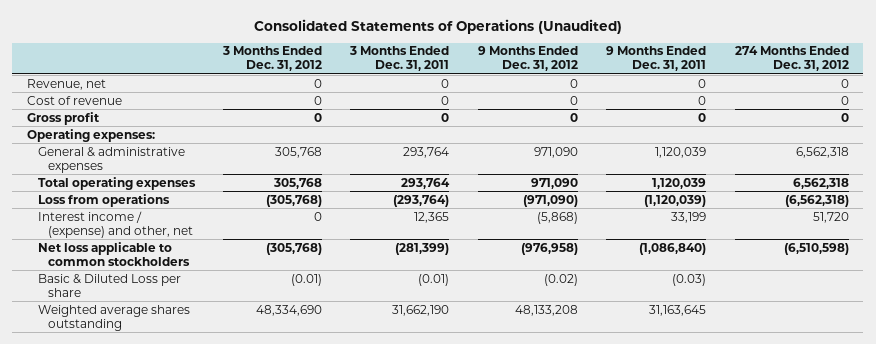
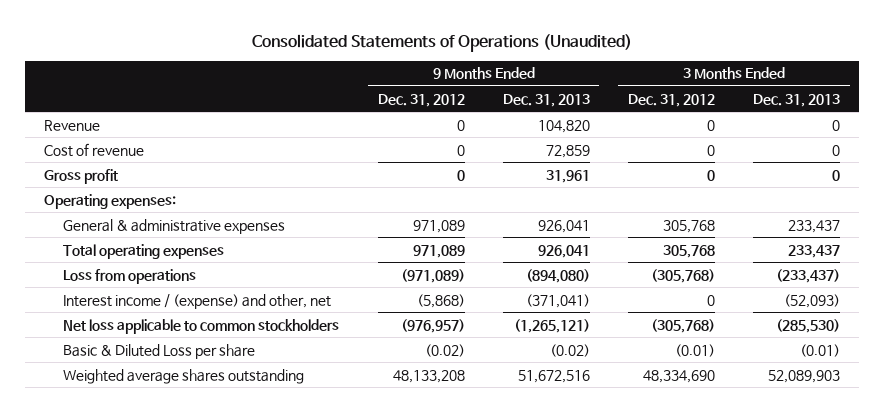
[349,46,450,72] 3 Months Ended Dec. 31, 2011 -> none
[606,46,707,72] 9 Months Ended Dec. 31, 2011 -> none
[734,46,849,72] 274 Months Ended Dec. 31, 2012 -> none
none -> [502,93,590,107] Dec. 31, 2013
none -> [753,93,841,107] Dec. 31, 2013
[26,78,106,90] Revenue, net -> [44,119,101,131] Revenue
[533,146,578,158] 971,090 -> [412,219,465,233] 971,089
[530,177,578,189] 971,090 -> [412,244,465,258] 971,089
[522,194,578,207] (971,090) -> [400,268,465,283] (971,089)
[520,242,578,255] (976,958) -> [400,318,465,333] (976,957)

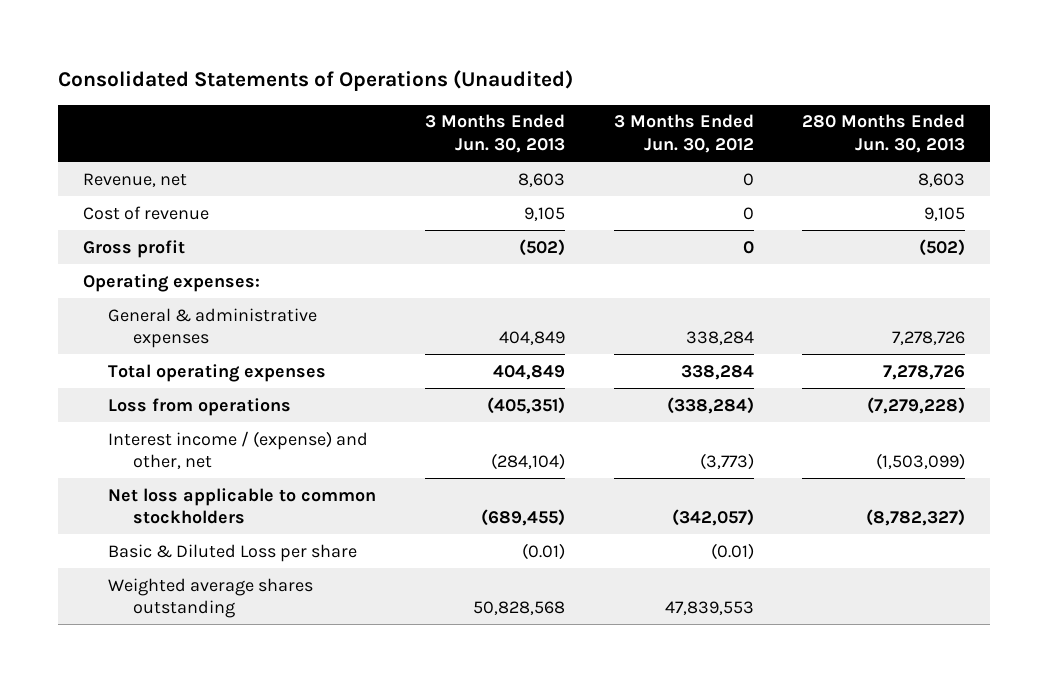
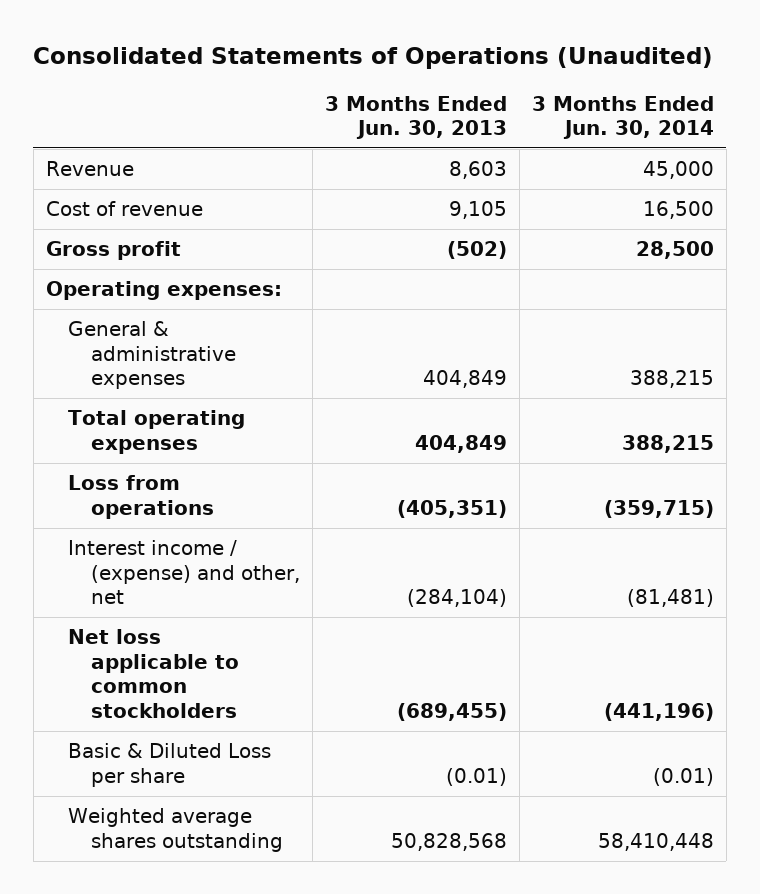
[613,114,754,153] 3 Months Ended Jun. 30, 2012 -> none
[802,114,966,153] 280 Months Ended Jun. 30, 2013 -> none
none -> [531,95,714,140] 3 Months Ended Jun. 30, 2014
[82,172,187,187] Revenue, net -> [45,161,134,177] Revenue

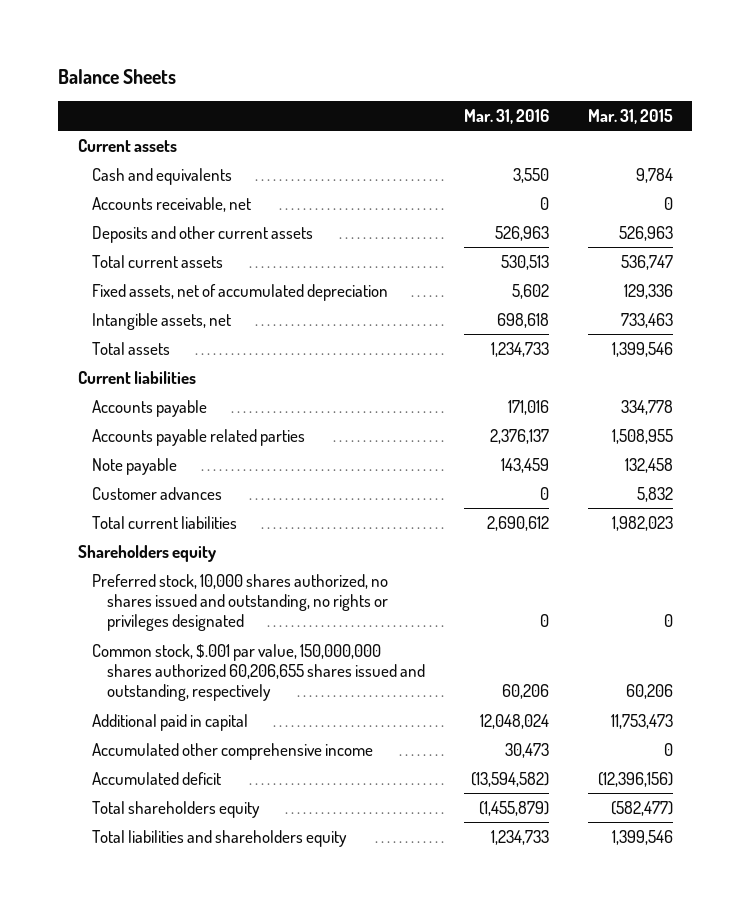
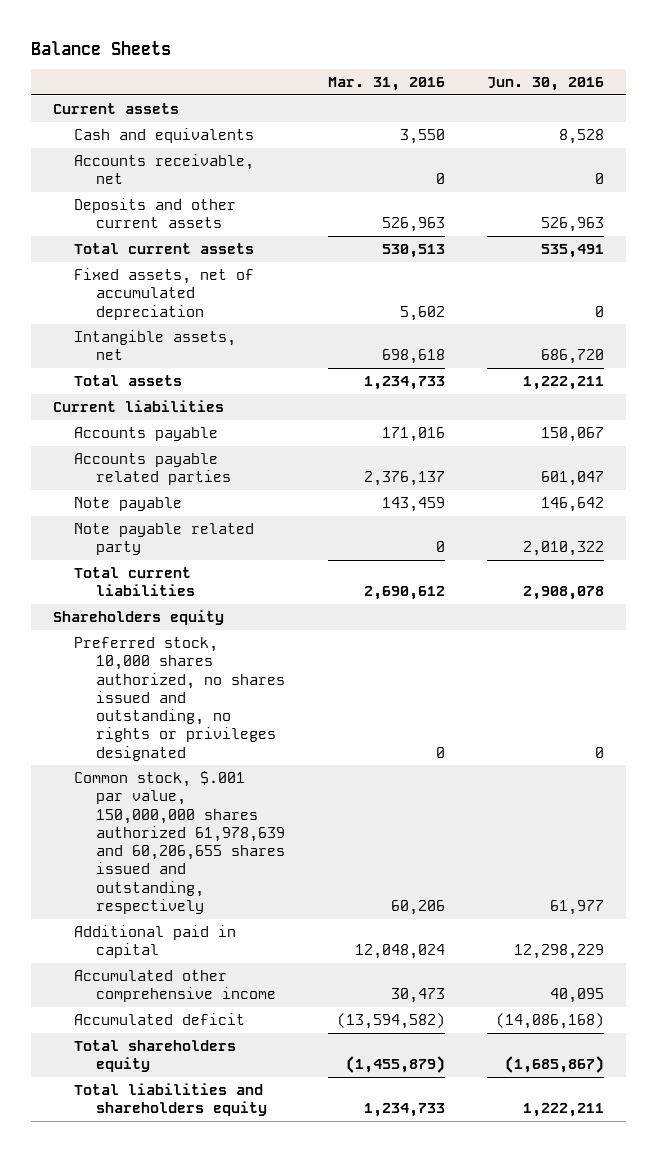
[587,108,673,124] Mar. 31, 2015 -> none
none -> [487,77,605,92] Jun. 30, 2016
[92,486,223,500] Customer advances -> none
none -> [74,523,255,556] Note payable related party
[92,643,425,702] Common stock, $.001 par value, 150,000,000 shares authorized 60,206,655 shares issued and outstanding, respectively -> [74,771,286,914] Common stock, $.001 par value, 150,000,000 shares authorized 61,978,639 and 60,206,655 shares issued and outstanding, respectively

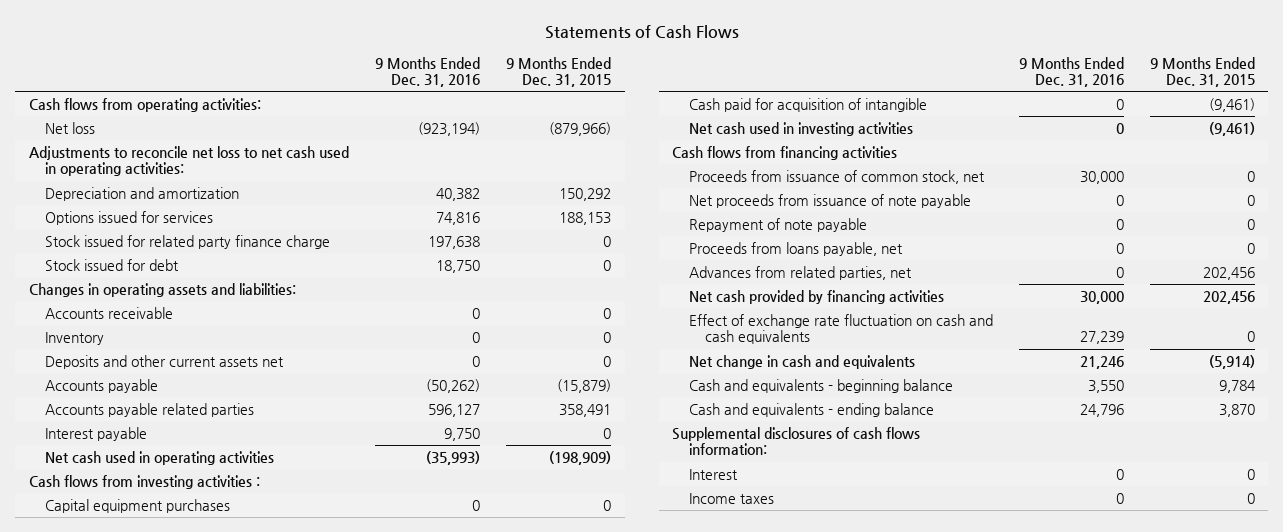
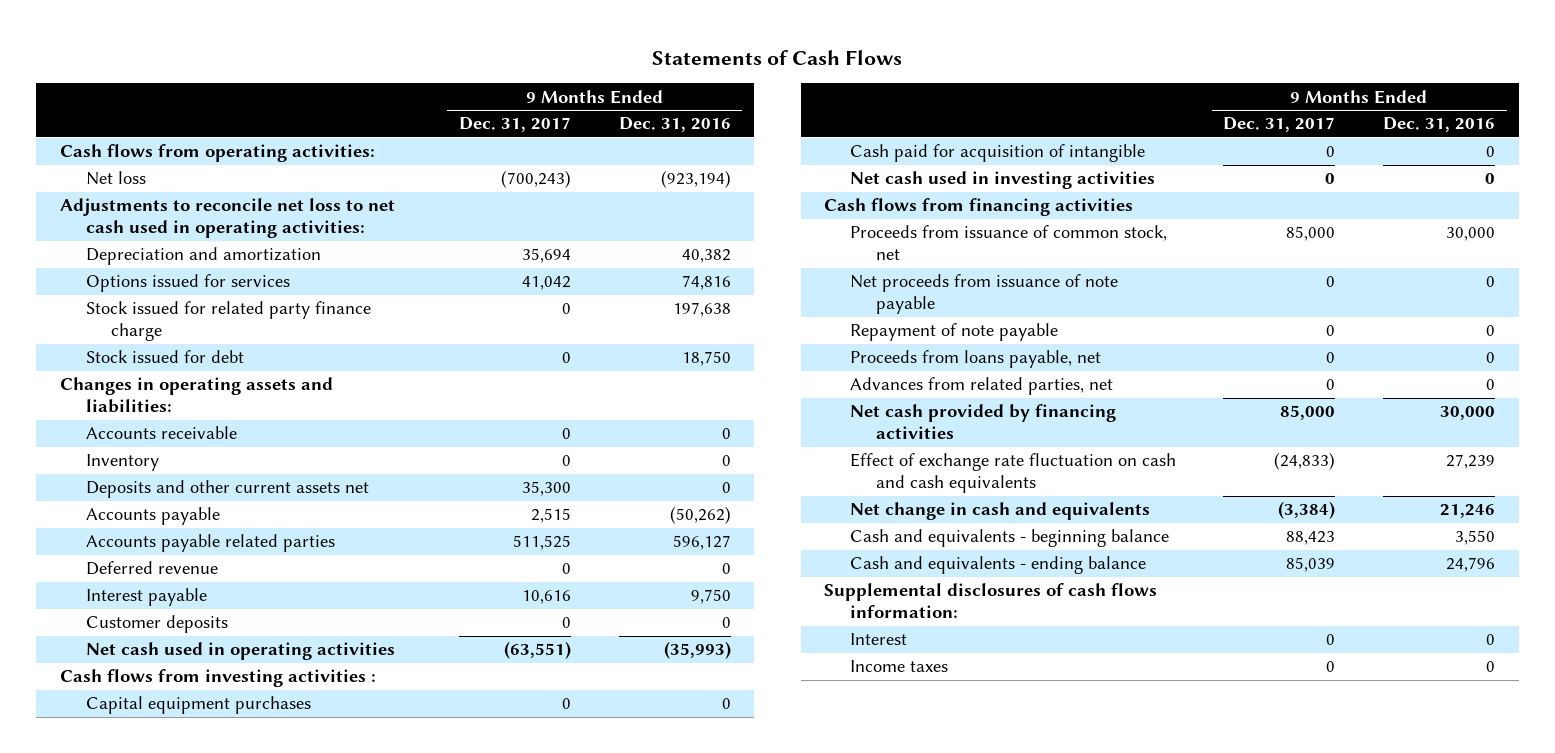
[506,56,612,87] 9 Months Ended Dec. 31, 2015 -> none
none -> [459,117,572,133] Dec. 31, 2017
none -> [85,561,218,576] Deferred revenue
none -> [85,615,228,634] Customer deposits

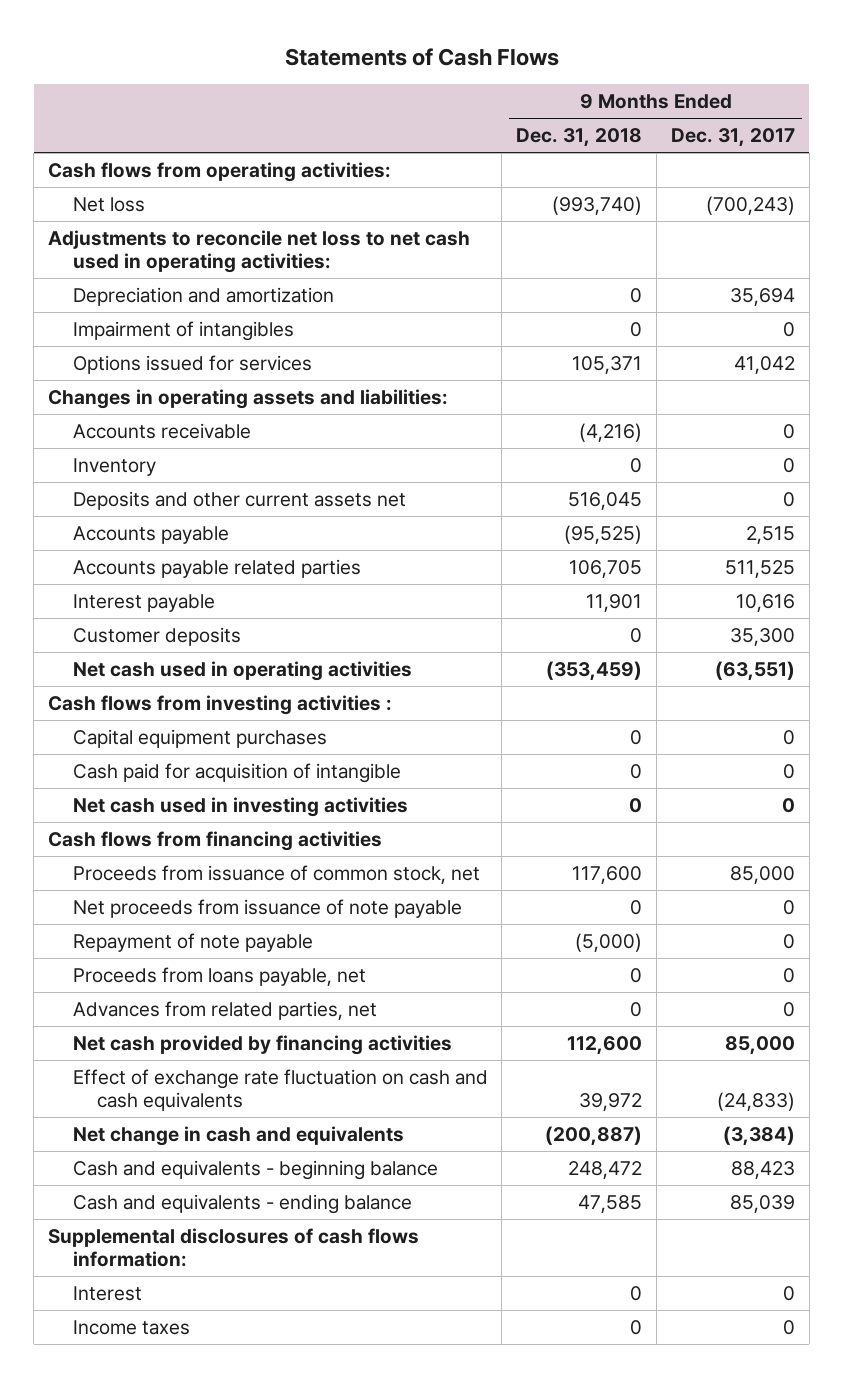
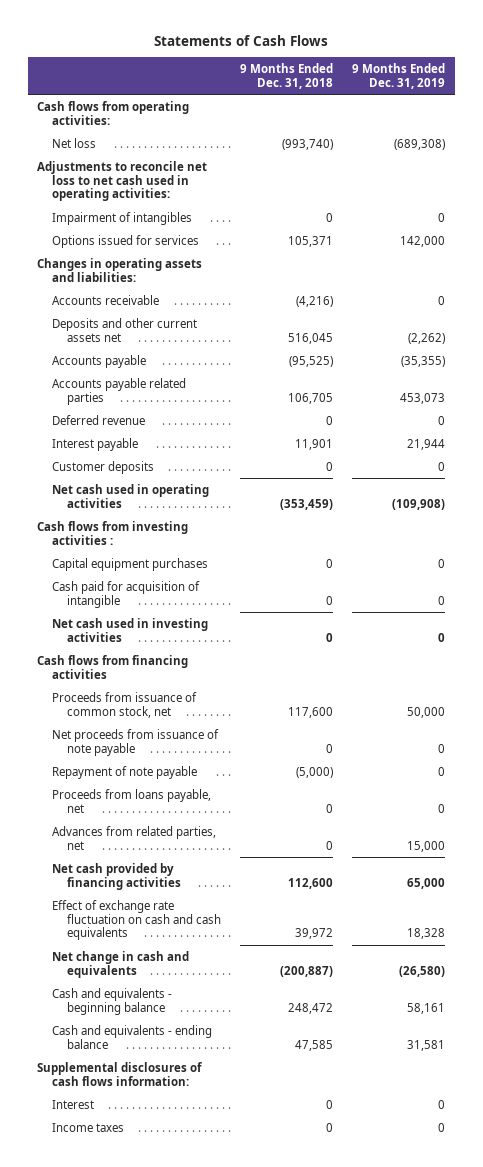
[670,128,795,148] Dec. 31, 2017 -> none
none -> [352,62,446,89] 9 Months Ended Dec. 31, 2019
[72,287,334,307] Depreciation and amortization -> none
[72,458,156,477] Inventory -> none
none -> [52,414,146,425] Deferred revenue

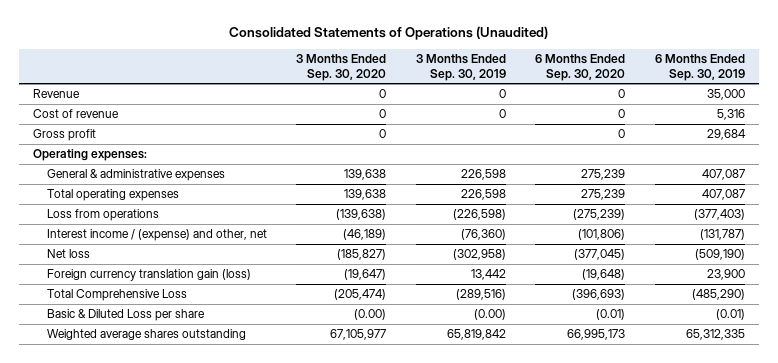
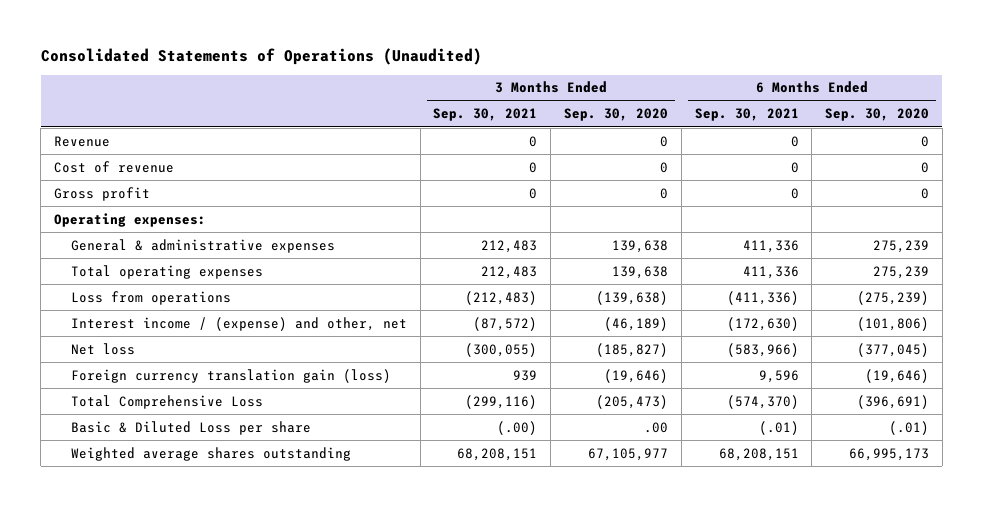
[415,53,506,81] 3 Months Ended Sep. 30, 2019 -> none
[654,53,745,81] 6 Months Ended Sep. 30, 2019 -> none
none -> [433,108,538,122] Sep. 30, 2021
none -> [694,108,799,122] Sep. 30, 2021
[344,269,387,281] (19,647) -> [603,368,668,383] (19,646)
[582,269,626,281] (19,648) -> [865,368,930,383] (19,646)
[334,289,387,301] (205,474) -> [595,394,668,409] (205,473)
[572,289,626,301] (396,693) -> [857,394,930,409] (396,691)
[354,309,387,321] (0.00) -> [643,421,668,433] .00
[596,309,626,321] (0.01) -> [889,420,930,435] (.01)

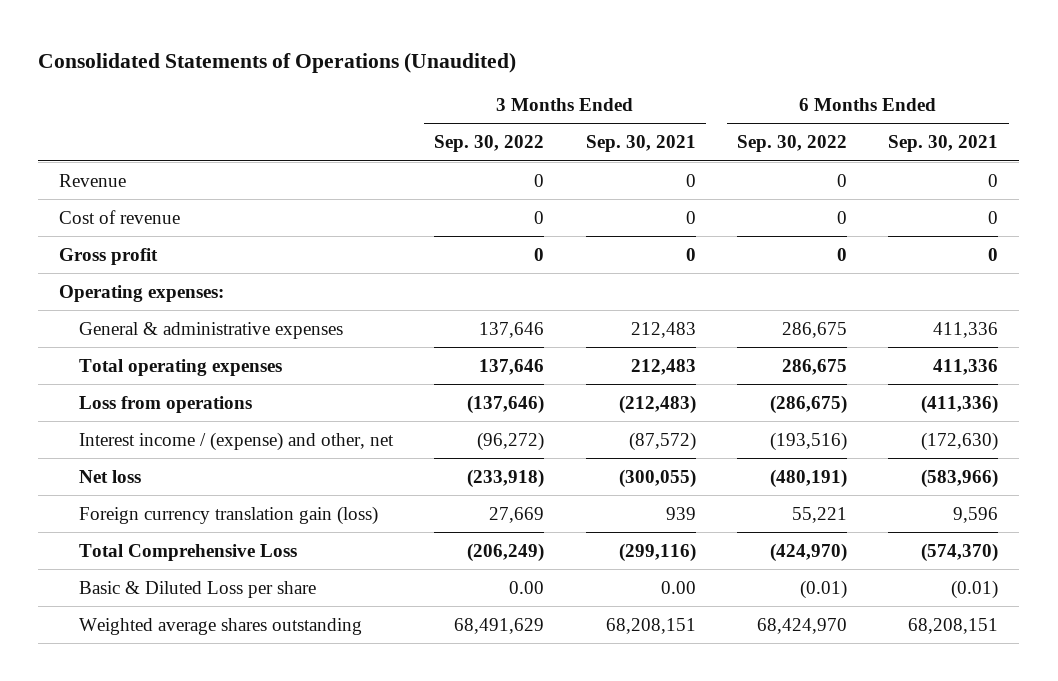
[563,108,668,122] Sep. 30, 2020 -> none
[825,108,930,122] Sep. 30, 2020 -> none
none -> [434,135,545,153] Sep. 30, 2022
none -> [737,135,848,153] Sep. 30, 2022
[497,420,538,435] (.00) -> [660,580,696,594] 0.00
[758,420,799,435] (.01) -> [951,579,999,599] (0.01)

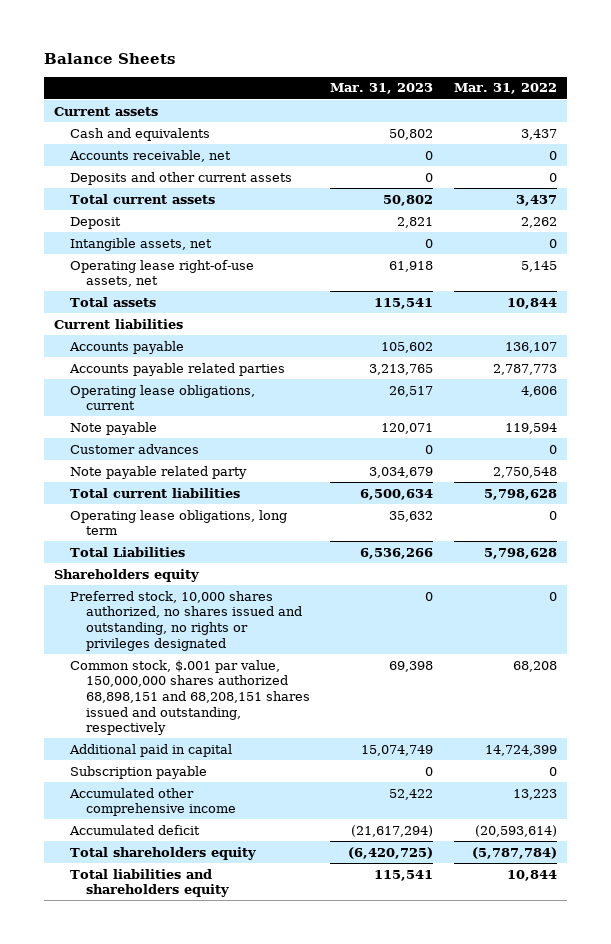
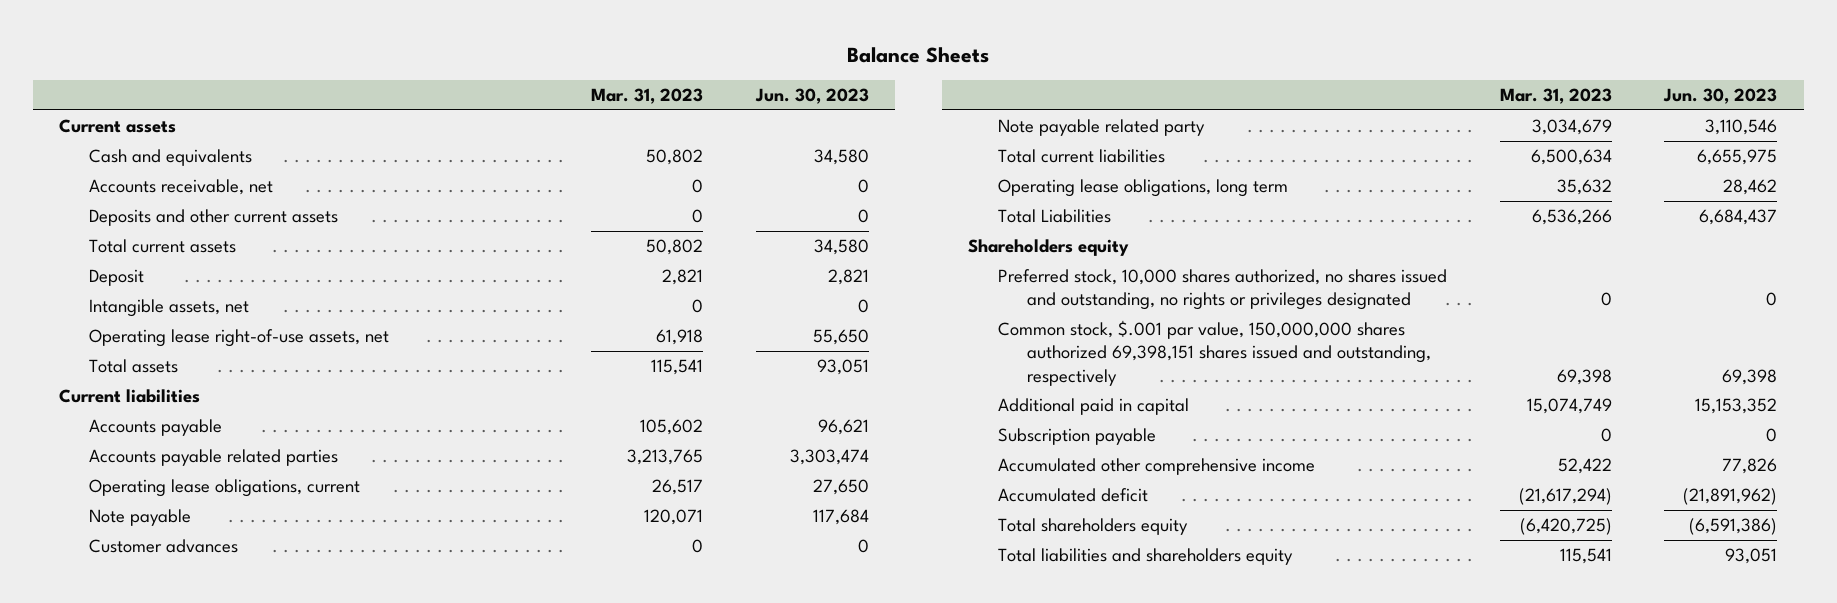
[453,83,557,95] Mar. 31, 2022 -> none
none -> [754,88,869,105] Jun. 30, 2023
[70,659,310,736] Common stock, $.001 par value, 150,000,000 shares authorized 68,898,151 and 68,208,151 shares issued and outstanding, respectively -> [997,319,1432,386] Common stock, $.001 par value, 150,000,000 shares authorized 69,398,151 shares issued and outstanding, respectively

